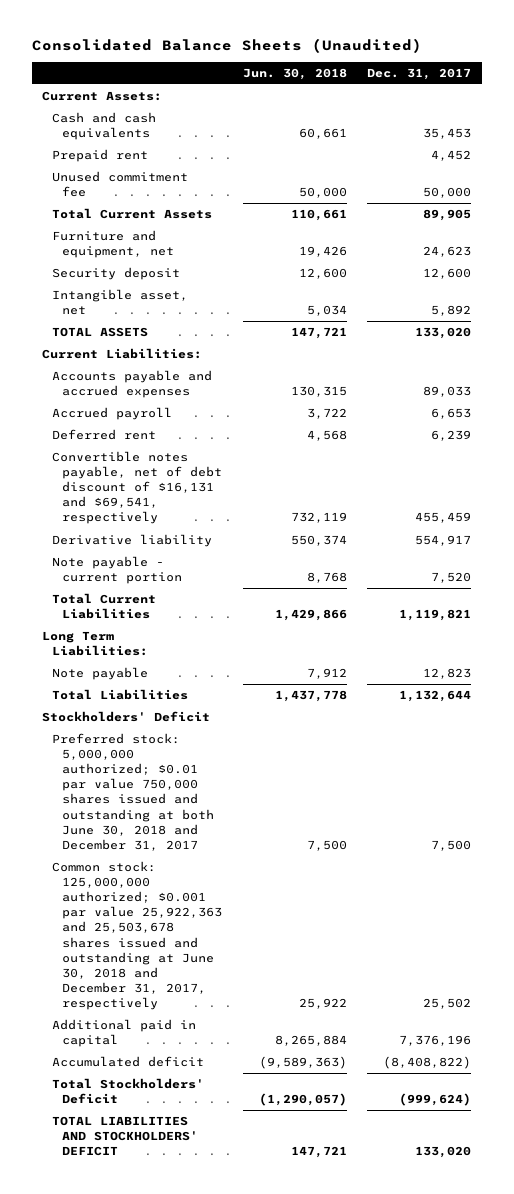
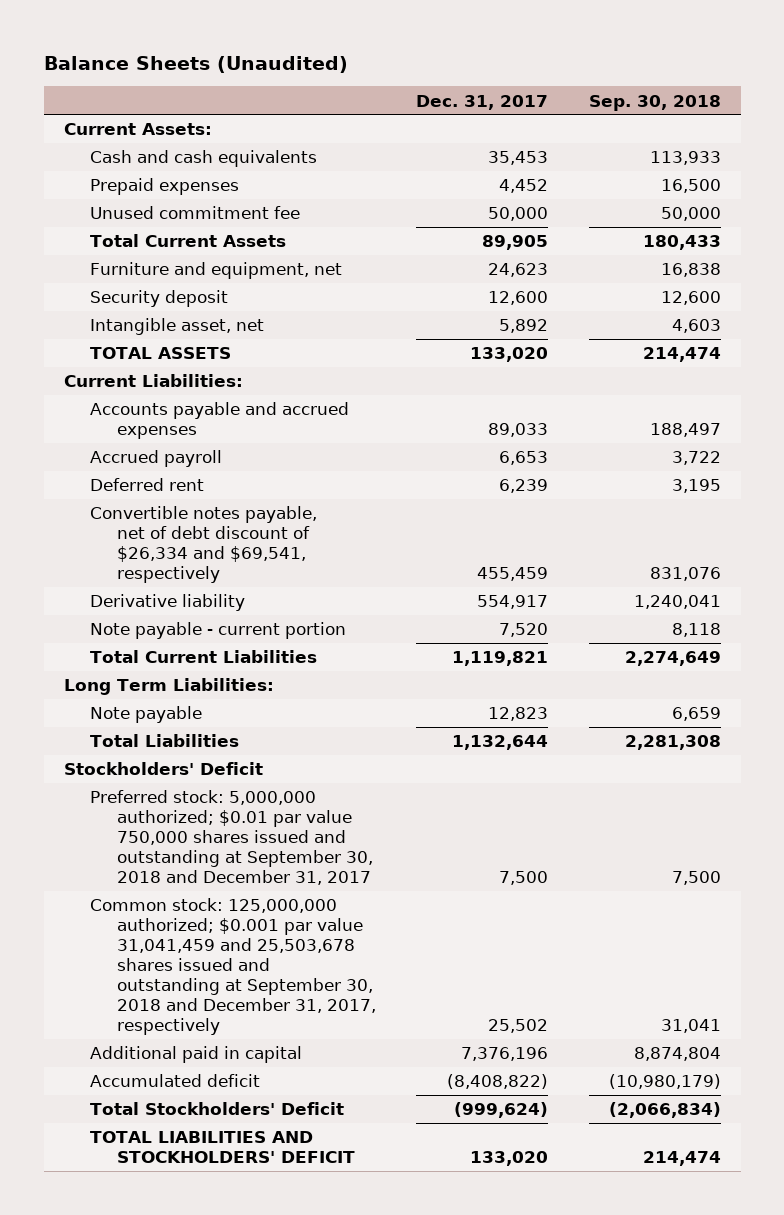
[31,37,422,53] Consolidated Balance Sheets (Unaudited) -> [43,55,348,73] Balance Sheets (Unaudited)
[242,67,347,80] Jun. 30, 2018 -> none
none -> [588,94,721,111] Sep. 30, 2018
[51,149,148,163] Prepaid rent -> [90,178,240,196] Prepaid expenses
[51,451,222,525] Convertible notes payable, net of debt discount of $16,131 and $69,541, respectively -> [90,506,318,584] Convertible notes payable, net of debt discount of $26,334 and $69,541, respectively
[51,733,214,851] Preferred stock: 5,000,000 authorized; $0.01 par value 750,000 shares issued and outstanding at both June 30, 2018 and December 31, 2017 -> [90,790,374,886] Preferred stock: 5,000,000 authorized; $0.01 par value 750,000 shares issued and outstanding at September 30, 2018 and December 31, 2017
[51,861,222,1010] Common stock: 125,000,000 authorized; $0.001 par value 25,922,363 and 25,503,678 shares issued and outstanding at June 30, 2018 and December 31, 2017, respectively -> [90,898,377,1036] Common stock: 125,000,000 authorized; $0.001 par value 31,041,459 and 25,503,678 shares issued and outstanding at September 30, 2018 and December 31, 2017, respectively

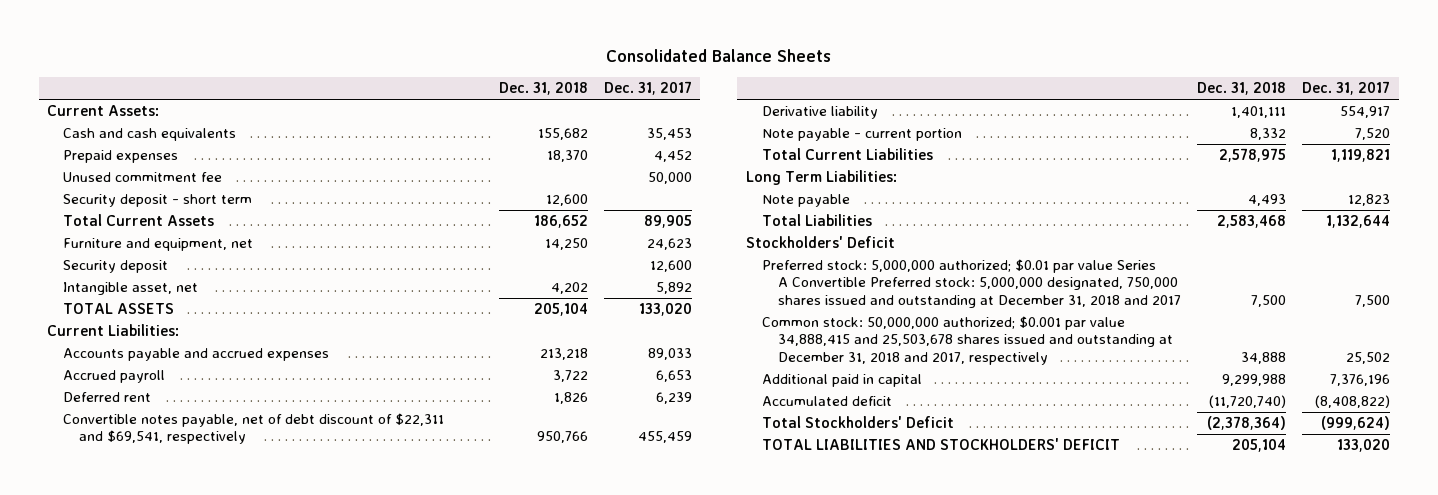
[43,55,348,73] Balance Sheets (Unaudited) -> [605,49,831,63] Consolidated Balance Sheets
[588,94,721,111] Sep. 30, 2018 -> none
none -> [498,82,588,96] Dec. 31, 2018
none -> [63,194,253,208] Security deposit - short term
[90,506,318,584] Convertible notes payable, net of debt discount of $26,334 and $69,541, respectively -> [63,413,445,445] Convertible notes payable, net of debt discount of $22,311 and $69,541, respectively
[90,790,374,886] Preferred stock: 5,000,000 authorized; $0.01 par value 750,000 shares issued and outstanding at September 30, 2018 and December 31, 2017 -> [761,259,1181,308] Preferred stock: 5,000,000 authorized; $0.01 par value Series A Convertible Preferred stock: 5,000,000 designated, 750,000 shares issued and outstanding at December 31, 2018 and 2017
[90,898,377,1036] Common stock: 125,000,000 authorized; $0.001 par value 31,041,459 and 25,503,678 shares issued and outstanding at September 30, 2018 and December 31, 2017, respectively -> [761,316,1173,365] Common stock: 50,000,000 authorized; $0.001 par value 34,888,415 and 25,503,678 shares issued and outstanding at December 31, 2018 and 2017, respectively

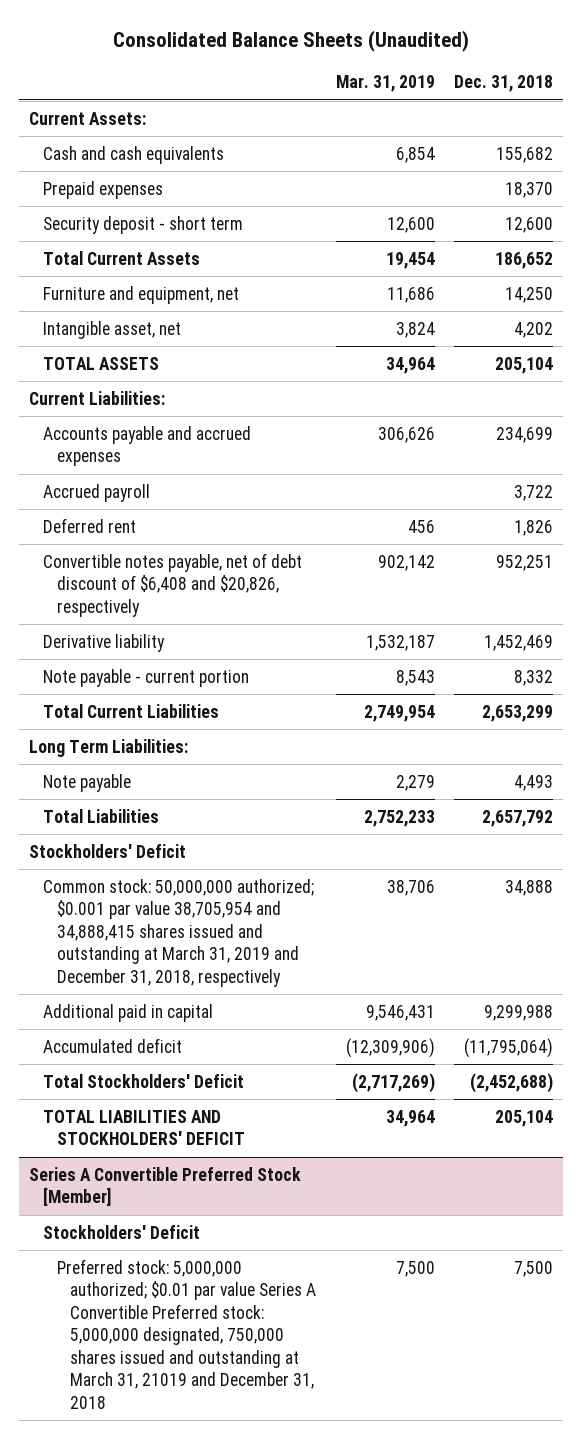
[605,49,831,63] Consolidated Balance Sheets -> [113,29,470,52] Consolidated Balance Sheets (Unaudited)
[604,81,693,96] Dec. 31, 2017 -> none
none -> [335,75,435,93] Mar. 31, 2019
[63,172,223,183] Unused commitment fee -> none
[63,260,169,274] Security deposit -> none
[539,348,588,361] 213,218 -> [495,426,553,443] 234,699
[63,413,445,445] Convertible notes payable, net of debt discount of $22,311 and $69,541, respectively -> [42,552,302,617] Convertible notes payable, net of debt discount of $6,408 and $20,826, respectively
[536,431,588,444] 950,766 -> [495,554,553,571] 952,251
[1231,106,1287,119] 1,401,111 -> [483,634,553,651] 1,452,469
[1219,148,1287,163] 2,578,975 -> [481,704,553,722] 2,653,299
[1217,215,1287,229] 2,583,468 -> [481,809,553,827] 2,657,792
[761,259,1181,308] Preferred stock: 5,000,000 authorized; $0.01 par value Series A Convertible Preferred stock: 5,000,000 designated, 750,000 shares issued and outstanding at December 31, 2018 and 2017 -> none
[761,316,1173,365] Common stock: 50,000,000 authorized; $0.001 par value 34,888,415 and 25,503,678 shares issued and outstanding at December 31, 2018 and 2017, respectively -> [42,878,314,987] Common stock: 50,000,000 authorized; $0.001 par value 38,705,954 and 34,888,415 shares issued and outstanding at March 31, 2019 and December 31, 2018, respectively
[1209,395,1287,409] (11,720,740) -> [463,1037,553,1058] (11,795,064)
[1207,416,1287,431] (2,378,364) -> [469,1072,553,1093] (2,452,688)
none -> [29,1166,302,1207] Series A Convertible Preferred Stock [Member]
none -> [42,1224,200,1239] Stockholders' Deficit
none -> [56,1258,317,1409] Preferred stock: 5,000,000 authorized; $0.01 par value Series A Convertible Preferred stock: 5,000,000 designated, 750,000 shares issued and outstanding at March 31, 21019 and December 31, 2018

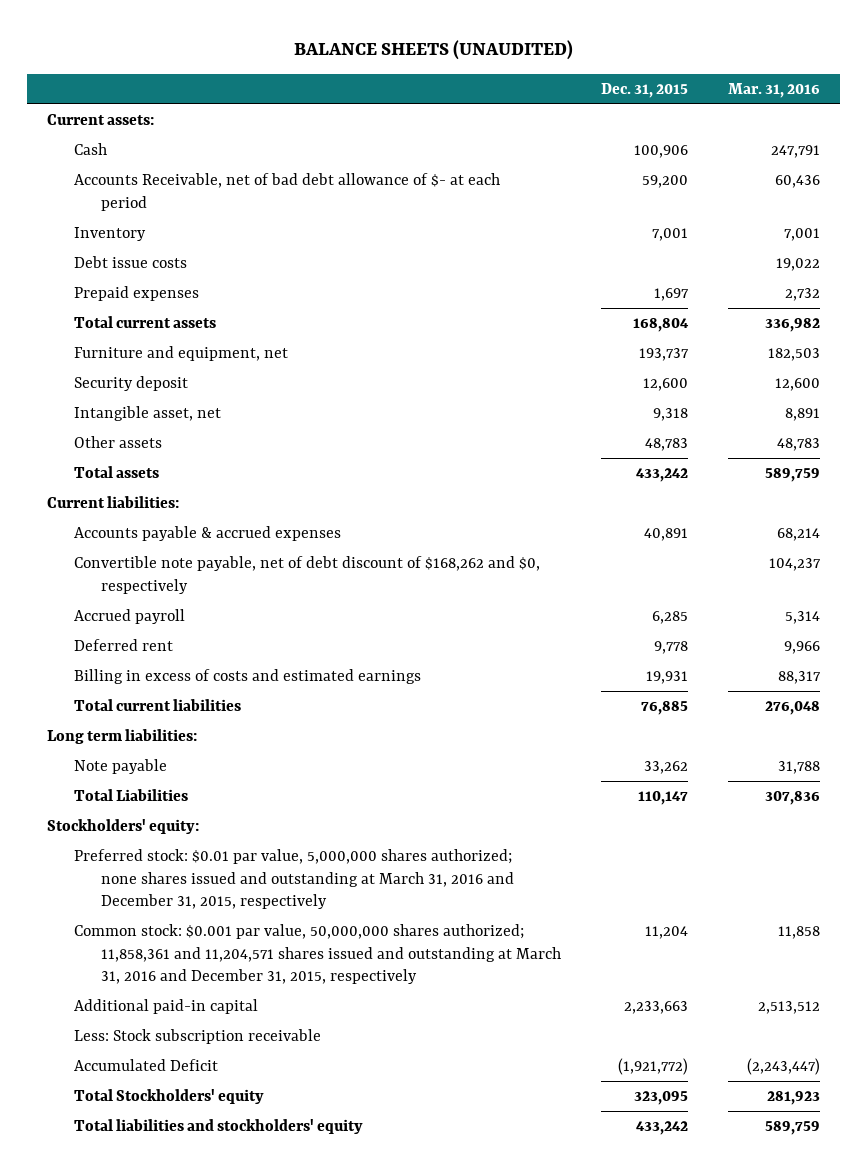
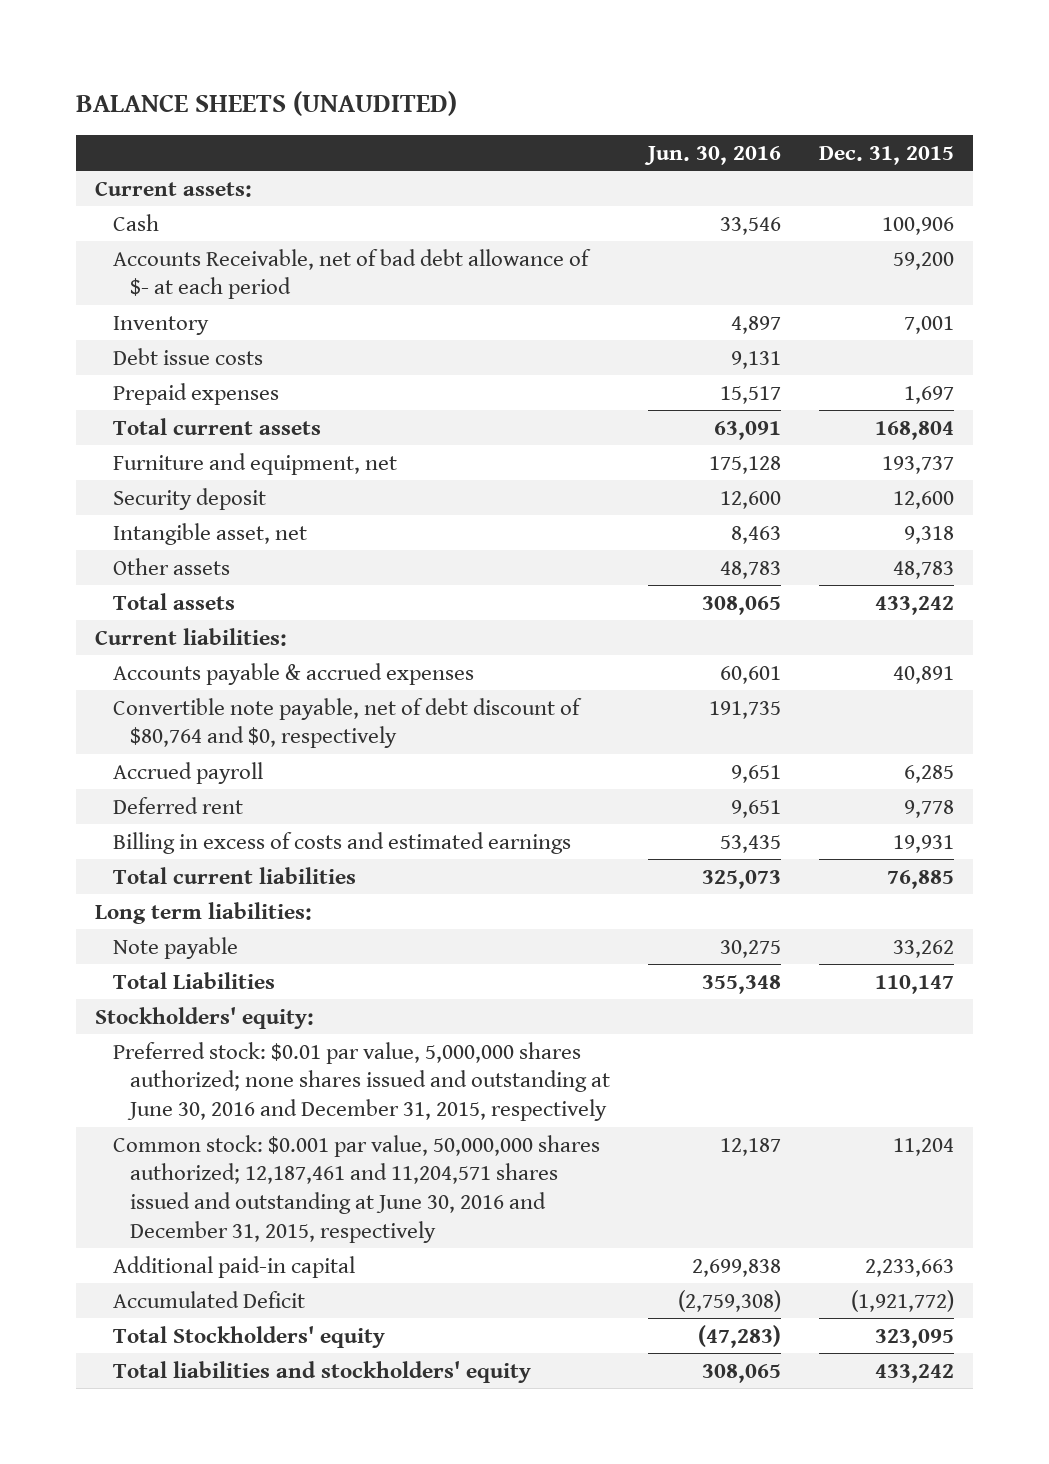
[727,82,820,98] Mar. 31, 2016 -> none
none -> [644,145,782,165] Jun. 30, 2016
[74,556,541,594] Convertible note payable, net of debt discount of $168,262 and $0, respectively -> [112,697,582,749] Convertible note payable, net of debt discount of $80,764 and $0, respectively
[74,849,515,910] Preferred stock: $0.01 par value, 5,000,000 shares authorized; none shares issued and outstanding at March 31, 2016 and December 31, 2015, respectively -> [112,1041,611,1122] Preferred stock: $0.01 par value, 5,000,000 shares authorized; none shares issued and outstanding at June 30, 2016 and December 31, 2015, respectively
[74,924,562,985] Common stock: $0.001 par value, 50,000,000 shares authorized; 11,858,361 and 11,204,571 shares issued and outstanding at March 31, 2016 and December 31, 2015, respectively -> [112,1134,600,1244] Common stock: $0.001 par value, 50,000,000 shares authorized; 12,187,461 and 11,204,571 shares issued and outstanding at June 30, 2016 and December 31, 2015, respectively
[74,1029,322,1045] Less: Stock subscription receivable -> none

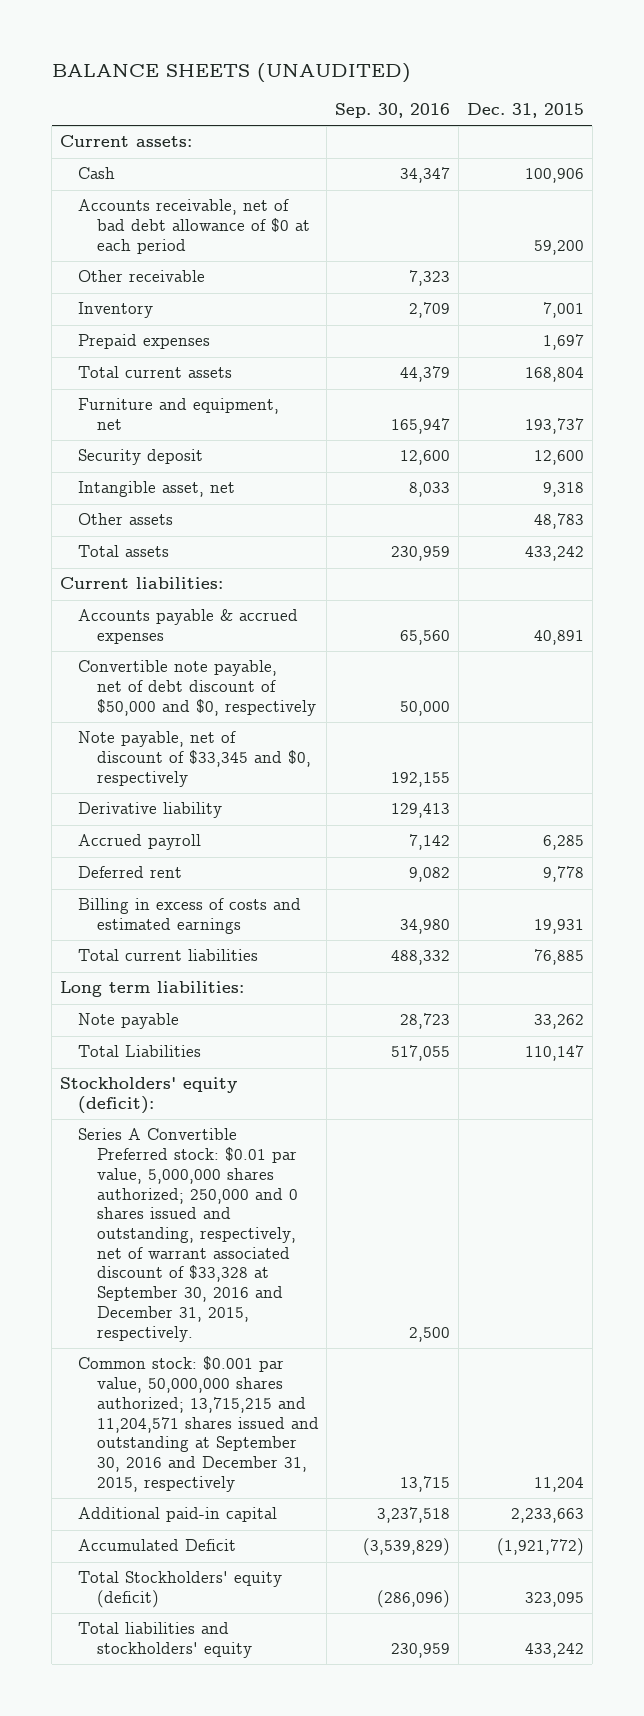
[644,145,782,165] Jun. 30, 2016 -> none
none -> [335,103,451,119] Sep. 30, 2016
[112,248,591,300] Accounts Receivable, net of bad debt allowance of $- at each period -> [78,199,310,254] Accounts receivable, net of bad debt allowance of $0 at each period
none -> [78,270,206,283] Other receivable
[112,347,263,365] Debt issue costs -> none
[112,697,582,749] Convertible note payable, net of debt discount of $80,764 and $0, respectively -> [78,660,316,716] Convertible note payable, net of debt discount of $50,000 and $0, respectively
none -> [78,731,311,787] Note payable, net of discount of $33,345 and $0, respectively
none -> [78,802,223,819] Derivative liability
[95,1006,315,1029] Stockholders' equity: -> [60,1077,238,1115] Stockholders' equity (deficit):
[112,1041,611,1122] Preferred stock: $0.01 par value, 5,000,000 shares authorized; none shares issued and outstanding at June 30, 2016 and December 31, 2015, respectively -> [78,1128,298,1342] Series A Convertible Preferred stock: $0.01 par value, 5,000,000 shares authorized; 250,000 and 0 shares issued and outstanding, respectively, net of warrant associated discount of $33,328 at September 30, 2016 and December 31, 2015, respectively.
[112,1134,600,1244] Common stock: $0.001 par value, 50,000,000 shares authorized; 12,187,461 and 11,204,571 shares issued and outstanding at June 30, 2016 and December 31, 2015, respectively -> [78,1356,319,1492] Common stock: $0.001 par value, 50,000,000 shares authorized; 13,715,215 and 11,204,571 shares issued and outstanding at September 30, 2016 and December 31, 2015, respectively
[112,1325,385,1348] Total Stockholders' equity -> [78,1571,283,1609] Total Stockholders' equity (deficit)

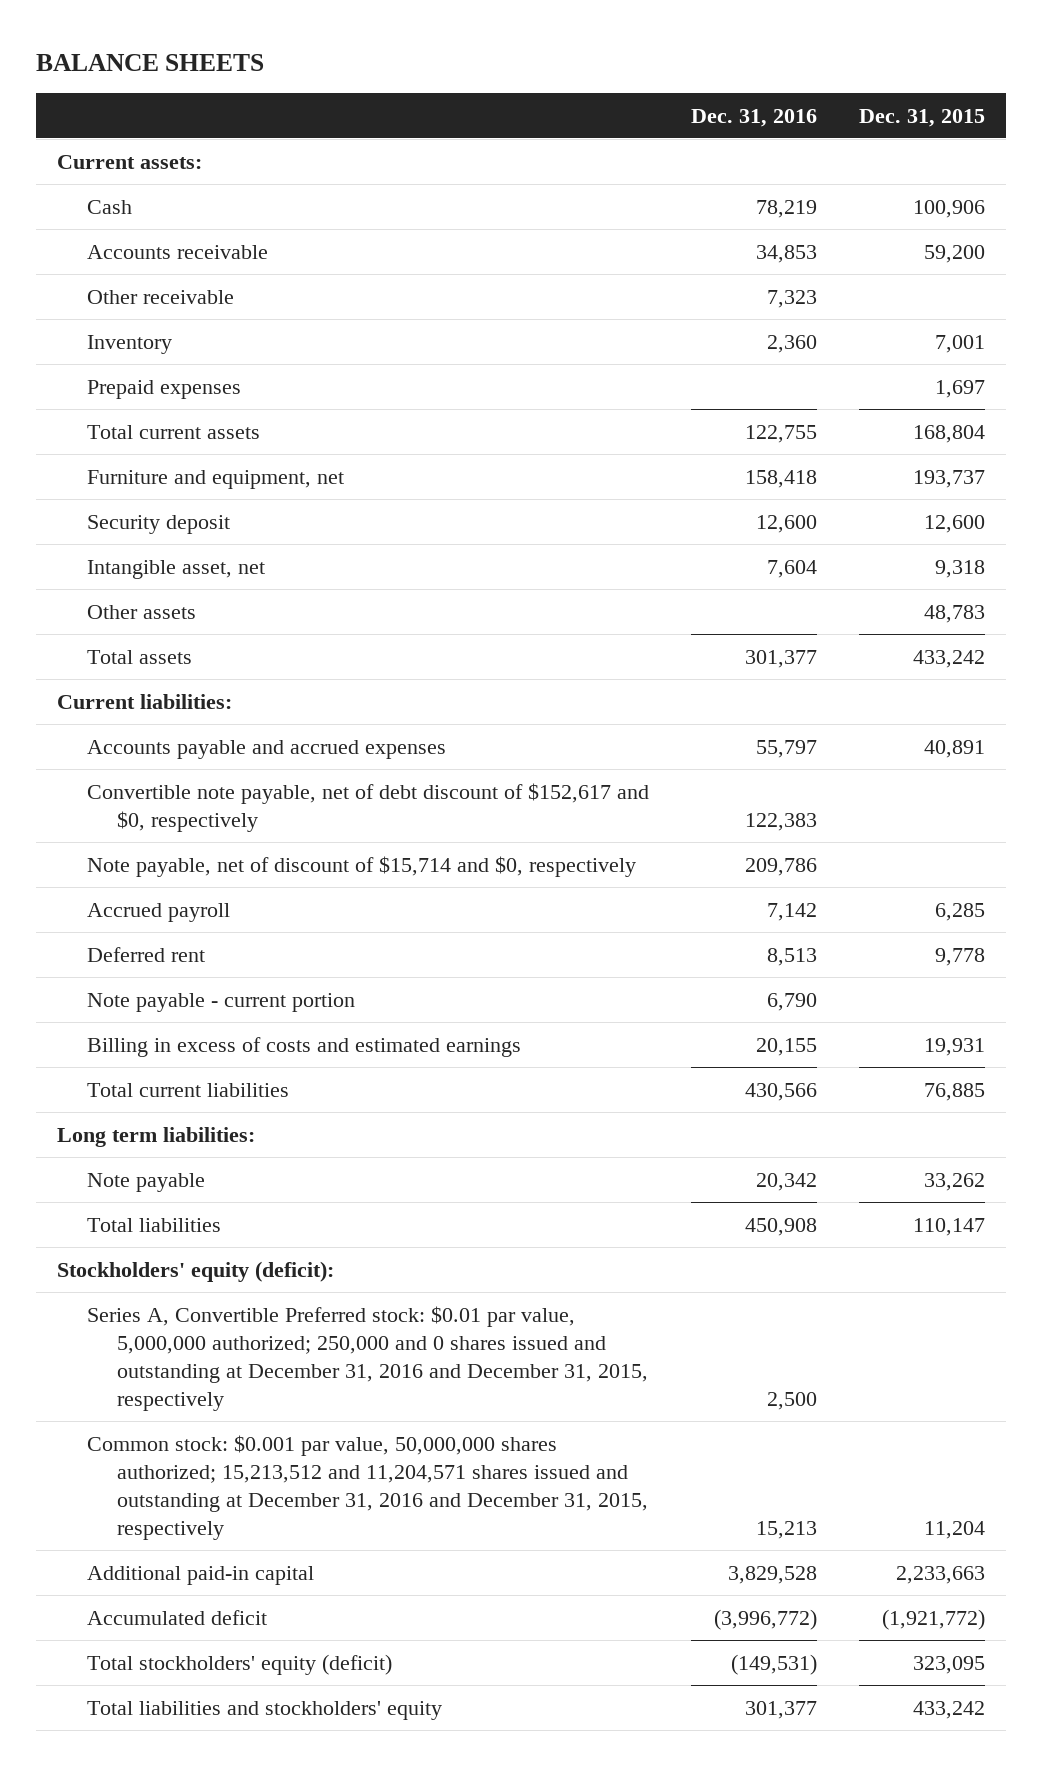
[51,63,411,84] BALANCE SHEETS (UNAUDITED) -> [36,53,265,71] BALANCE SHEETS
[335,103,451,119] Sep. 30, 2016 -> none
none -> [691,108,818,127] Dec. 31, 2016
[78,199,310,254] Accounts receivable, net of bad debt allowance of $0 at each period -> [87,244,269,259] Accounts receivable
[78,802,223,819] Derivative liability -> none
[78,609,299,645] Accounts payable & accrued expenses -> [87,739,447,759] Accounts payable and accrued expenses
[78,660,316,716] Convertible note payable, net of debt discount of $50,000 and $0, respectively -> [87,782,650,832] Convertible note payable, net of debt discount of $152,617 and $0, respectively
[78,731,311,787] Note payable, net of discount of $33,345 and $0, respectively -> [87,855,637,877] Note payable, net of discount of $15,714 and $0, respectively
none -> [87,992,356,1012] Note payable - current portion
[78,1045,202,1058] Total Liabilities -> [87,1217,222,1232] Total liabilities
[78,1128,298,1342] Series A Convertible Preferred stock: $0.01 par value, 5,000,000 shares authorized; 250,000 and 0 shares issued and outstanding, respectively, net of warrant associated discount of $33,328 at September 30, 2016 and December 31, 2015, respectively. -> [87,1305,649,1411] Series A, Convertible Preferred stock: $0.01 par value, 5,000,000 authorized; 250,000 and 0 shares issued and outstanding at December 31, 2016 and December 31, 2015, respectively
[78,1356,319,1492] Common stock: $0.001 par value, 50,000,000 shares authorized; 13,715,215 and 11,204,571 shares issued and outstanding at September 30, 2016 and December 31, 2015, respectively -> [87,1434,649,1540] Common stock: $0.001 par value, 50,000,000 shares authorized; 15,213,512 and 11,204,571 shares issued and outstanding at December 31, 2016 and December 31, 2015, respectively
[78,1539,237,1552] Accumulated Deficit -> [87,1609,268,1625] Accumulated deficit
[78,1571,283,1609] Total Stockholders' equity (deficit) -> [87,1653,393,1675] Total stockholders' equity (deficit)

